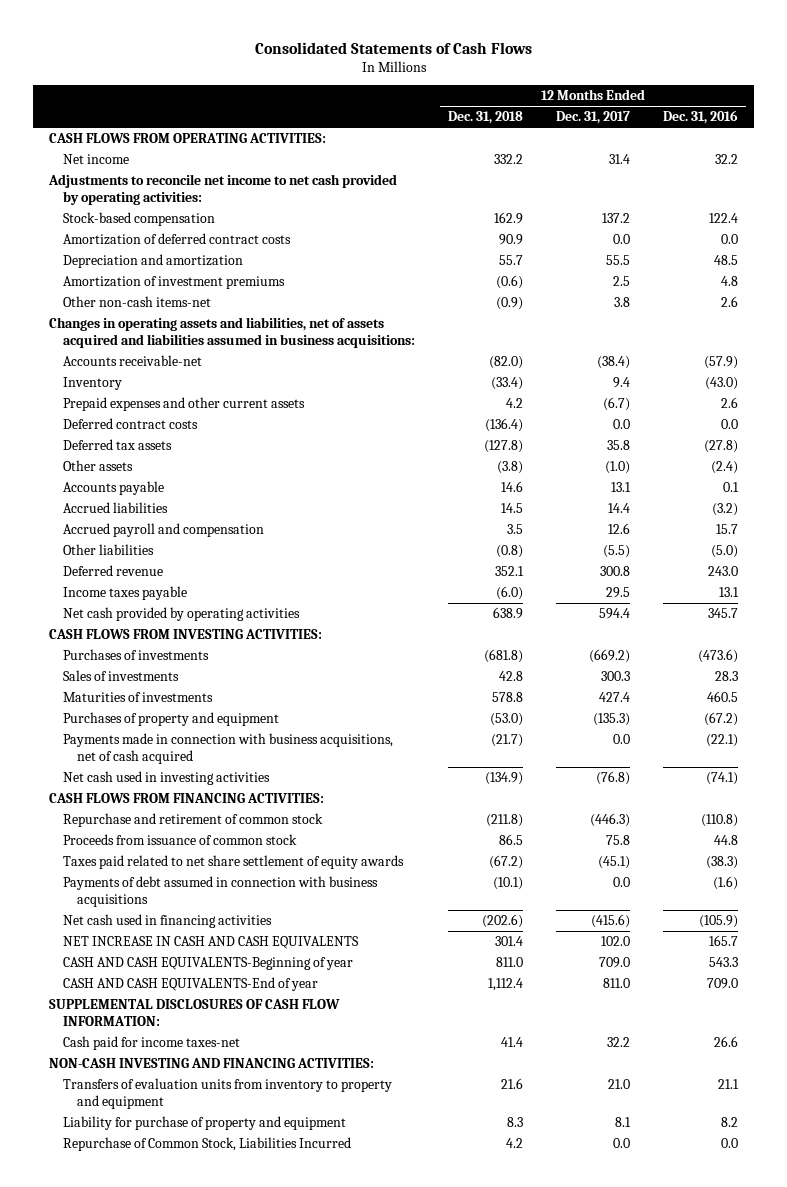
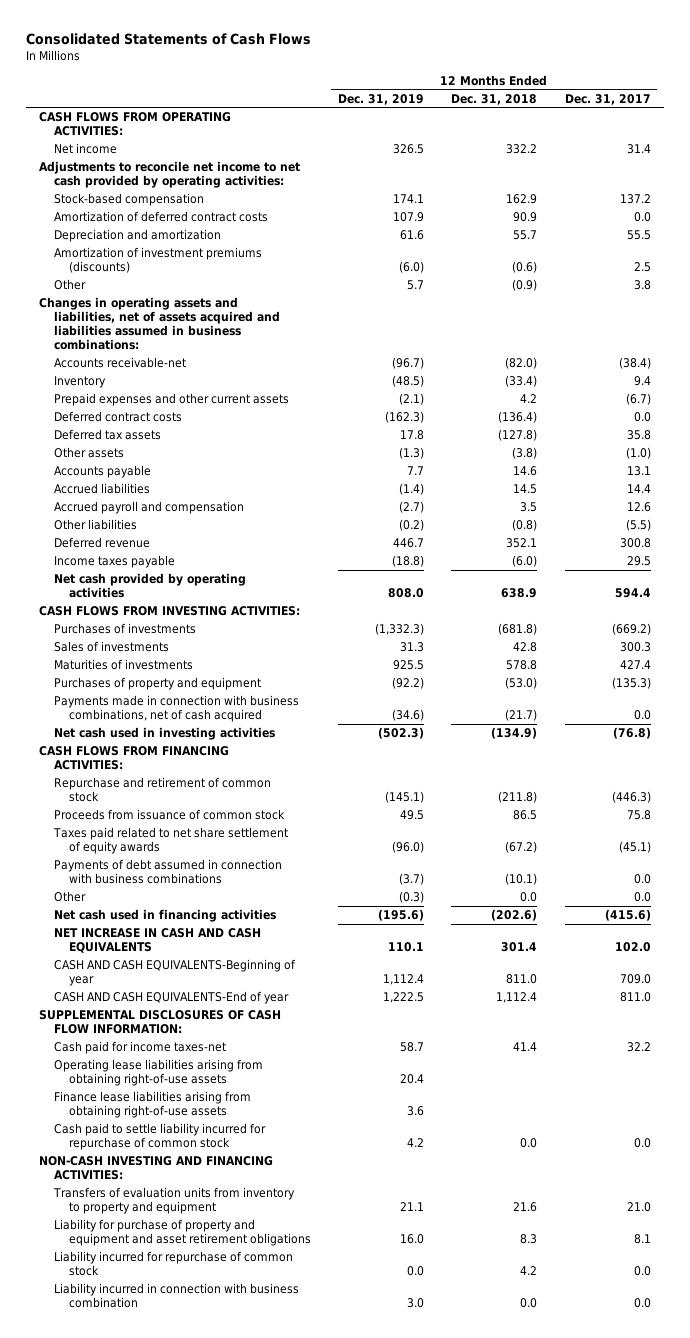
[662,110,738,125] Dec. 31, 2016 -> none
none -> [338,93,425,105] Dec. 31, 2019
[62,276,285,290] Amortization of investment premiums -> [54,247,263,274] Amortization of investment premiums (discounts)
[62,296,211,308] Other non-cash items-net -> [54,279,87,291] Other
[49,317,415,348] Changes in operating assets and liabilities, net of assets acquired and liabilities assumed in business acquisitions: -> [39,297,281,351] Changes in operating assets and liabilities, net of assets acquired and liabilities assumed in business combinations:
[62,733,393,764] Payments made in connection with business acquisitions, net of cash acquired -> [54,695,300,723] Payments made in connection with business combinations, net of cash acquired
[62,876,378,907] Payments of debt assumed in connection with business acquisitions -> [54,859,283,885] Payments of debt assumed in connection with business combinations
none -> [54,891,87,903] Other
none -> [54,1059,264,1087] Operating lease liabilities arising from obtaining right-of-use assets
none -> [54,1091,252,1119] Finance lease liabilities arising from obtaining right-of-use assets
none -> [54,1123,267,1151] Cash paid to settle liability incurred for repurchase of common stock
[62,1116,346,1131] Liability for purchase of property and equipment -> [54,1219,311,1247] Liability for purchase of property and equipment and asset retirement obligations
[62,1137,351,1152] Repurchase of Common Stock, Liabilities Incurred -> [54,1251,294,1277] Liability incurred for repurchase of common stock
none -> [54,1283,300,1309] Liability incurred in connection with business combination

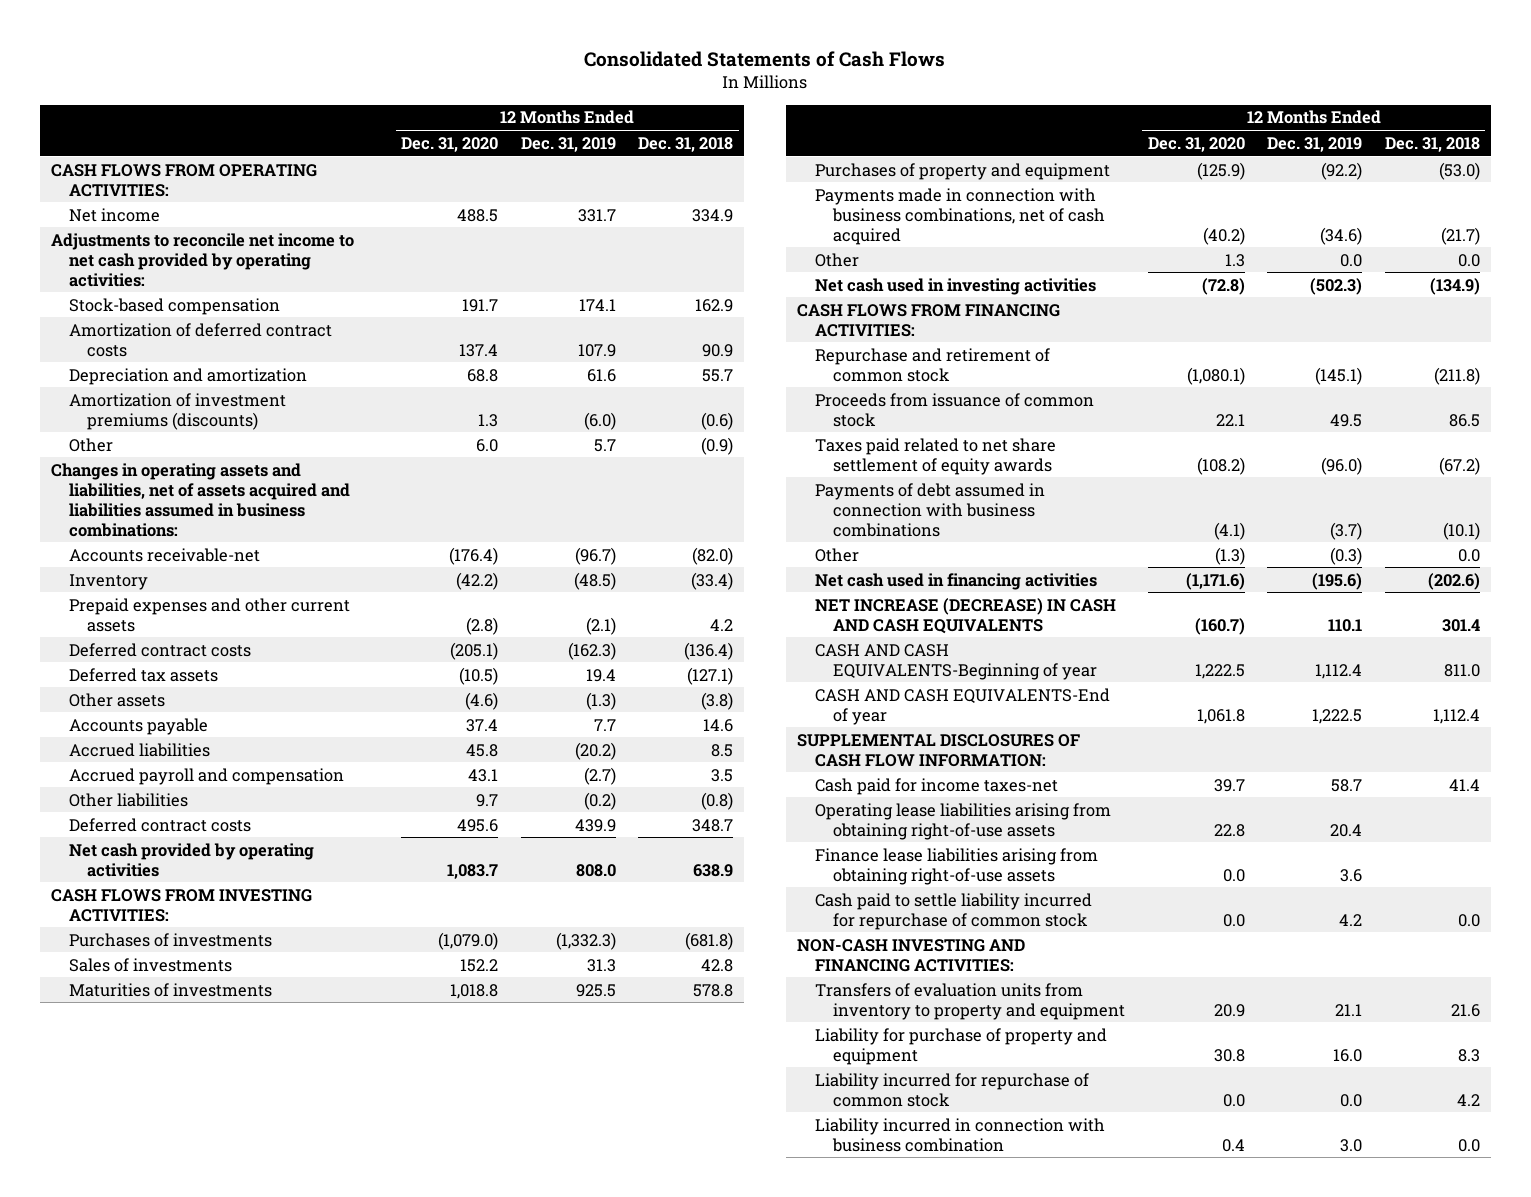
[564,93,651,105] Dec. 31, 2017 -> none
none -> [401,136,499,152] Dec. 31, 2020
[393,144,425,155] 326.5 -> [577,208,616,222] 331.7
[506,144,538,155] 332.2 -> [692,208,734,222] 334.9
[400,430,425,441] 17.8 -> [585,668,616,682] 19.4
[498,429,538,442] (127.8) -> [687,666,734,685] (127.1)
[399,483,425,496] (1.4) -> [574,741,616,760] (20.2)
[513,484,538,495] 14.5 -> [711,743,734,757] 8.5
[54,537,151,549] Deferred revenue -> none
[54,555,176,569] Income taxes payable -> none
none -> [68,817,251,832] Deferred contract costs
none -> [815,252,860,267] Other
[54,928,262,954] NET INCREASE IN CASH AND CASH EQUIVALENTS -> [815,597,1117,634] NET INCREASE (DECREASE) IN CASH AND CASH EQUIVALENTS
[54,1219,311,1247] Liability for purchase of property and equipment and asset retirement obligations -> [815,1027,1108,1065] Liability for purchase of property and equipment

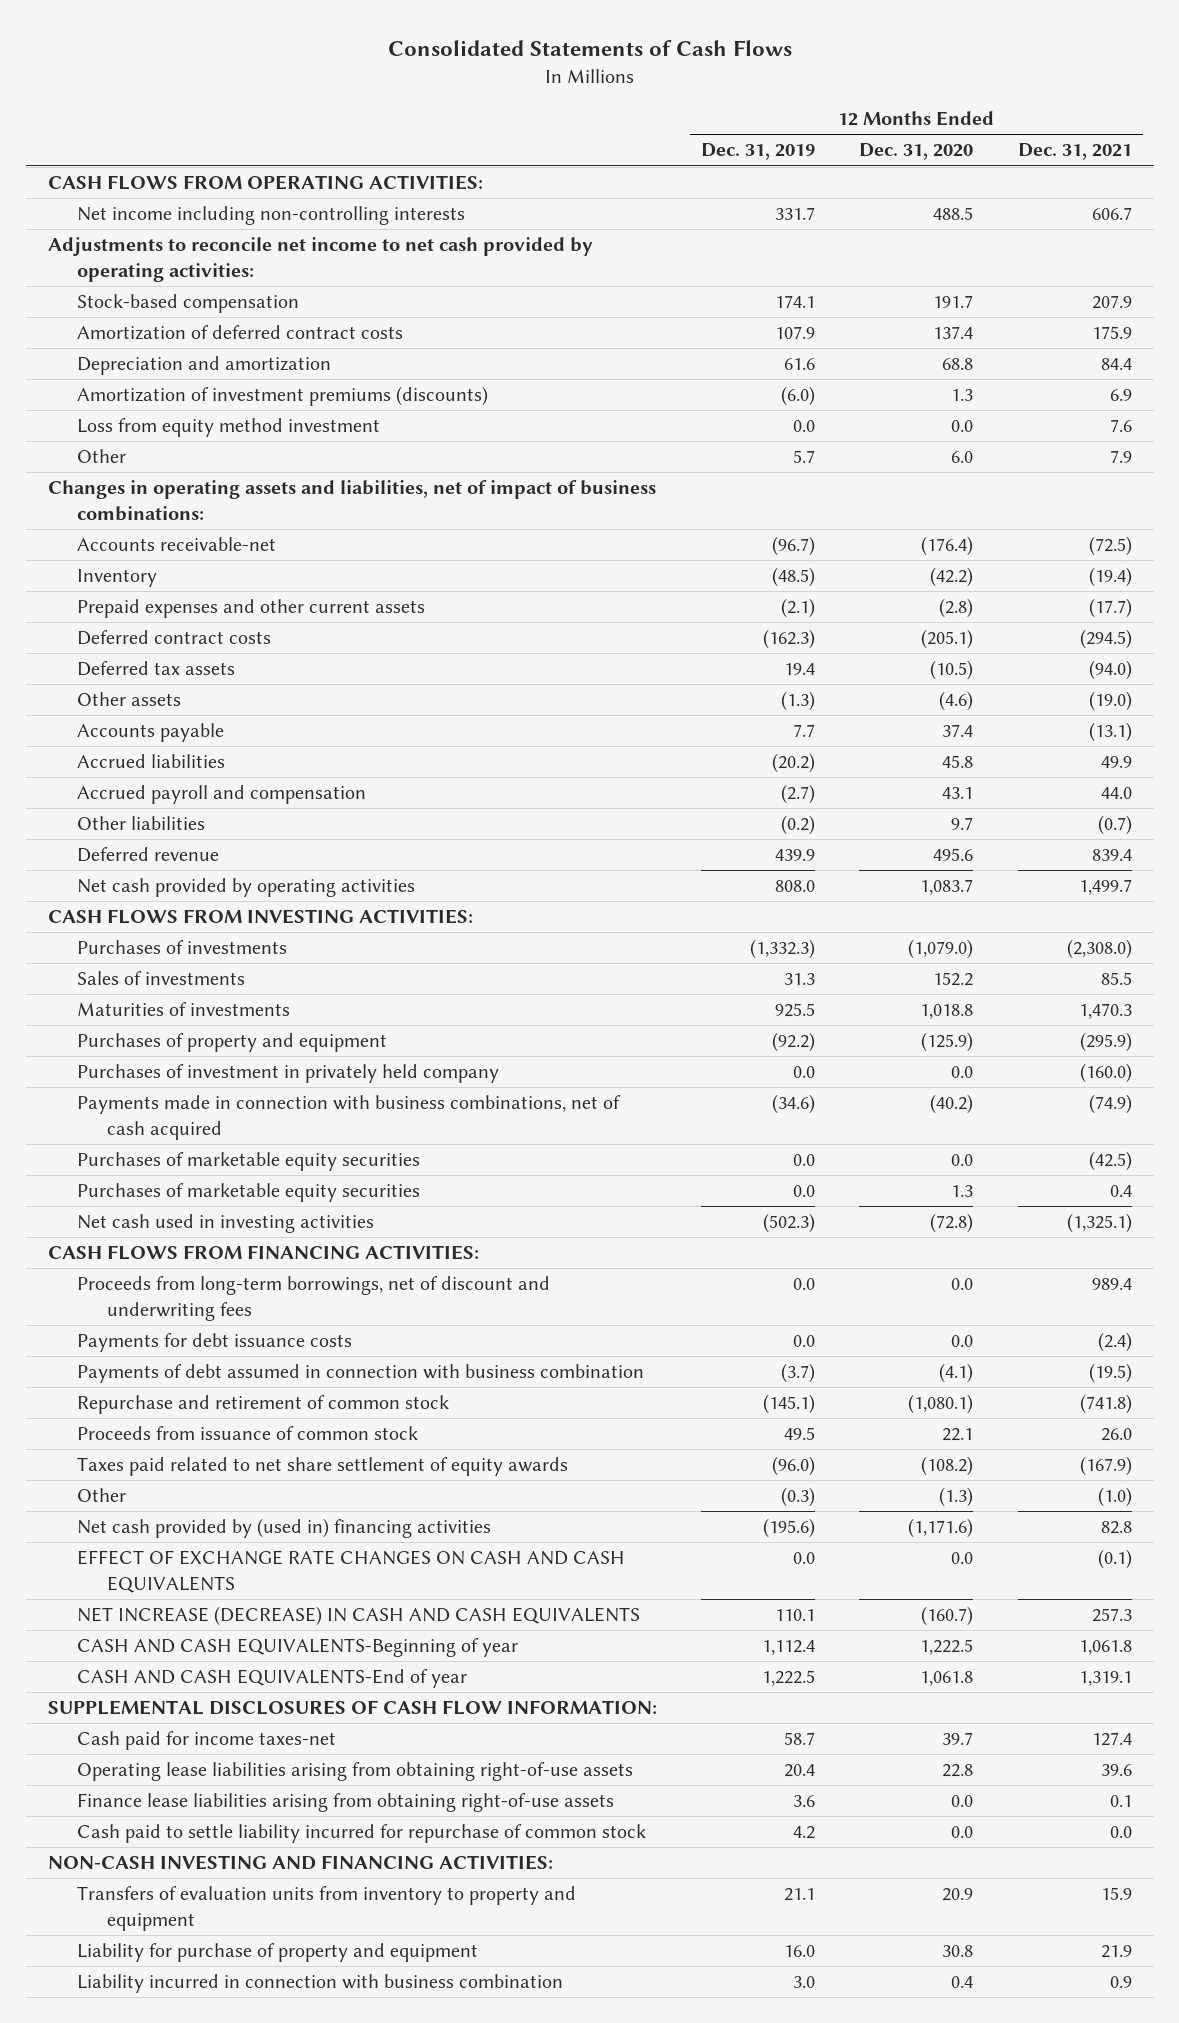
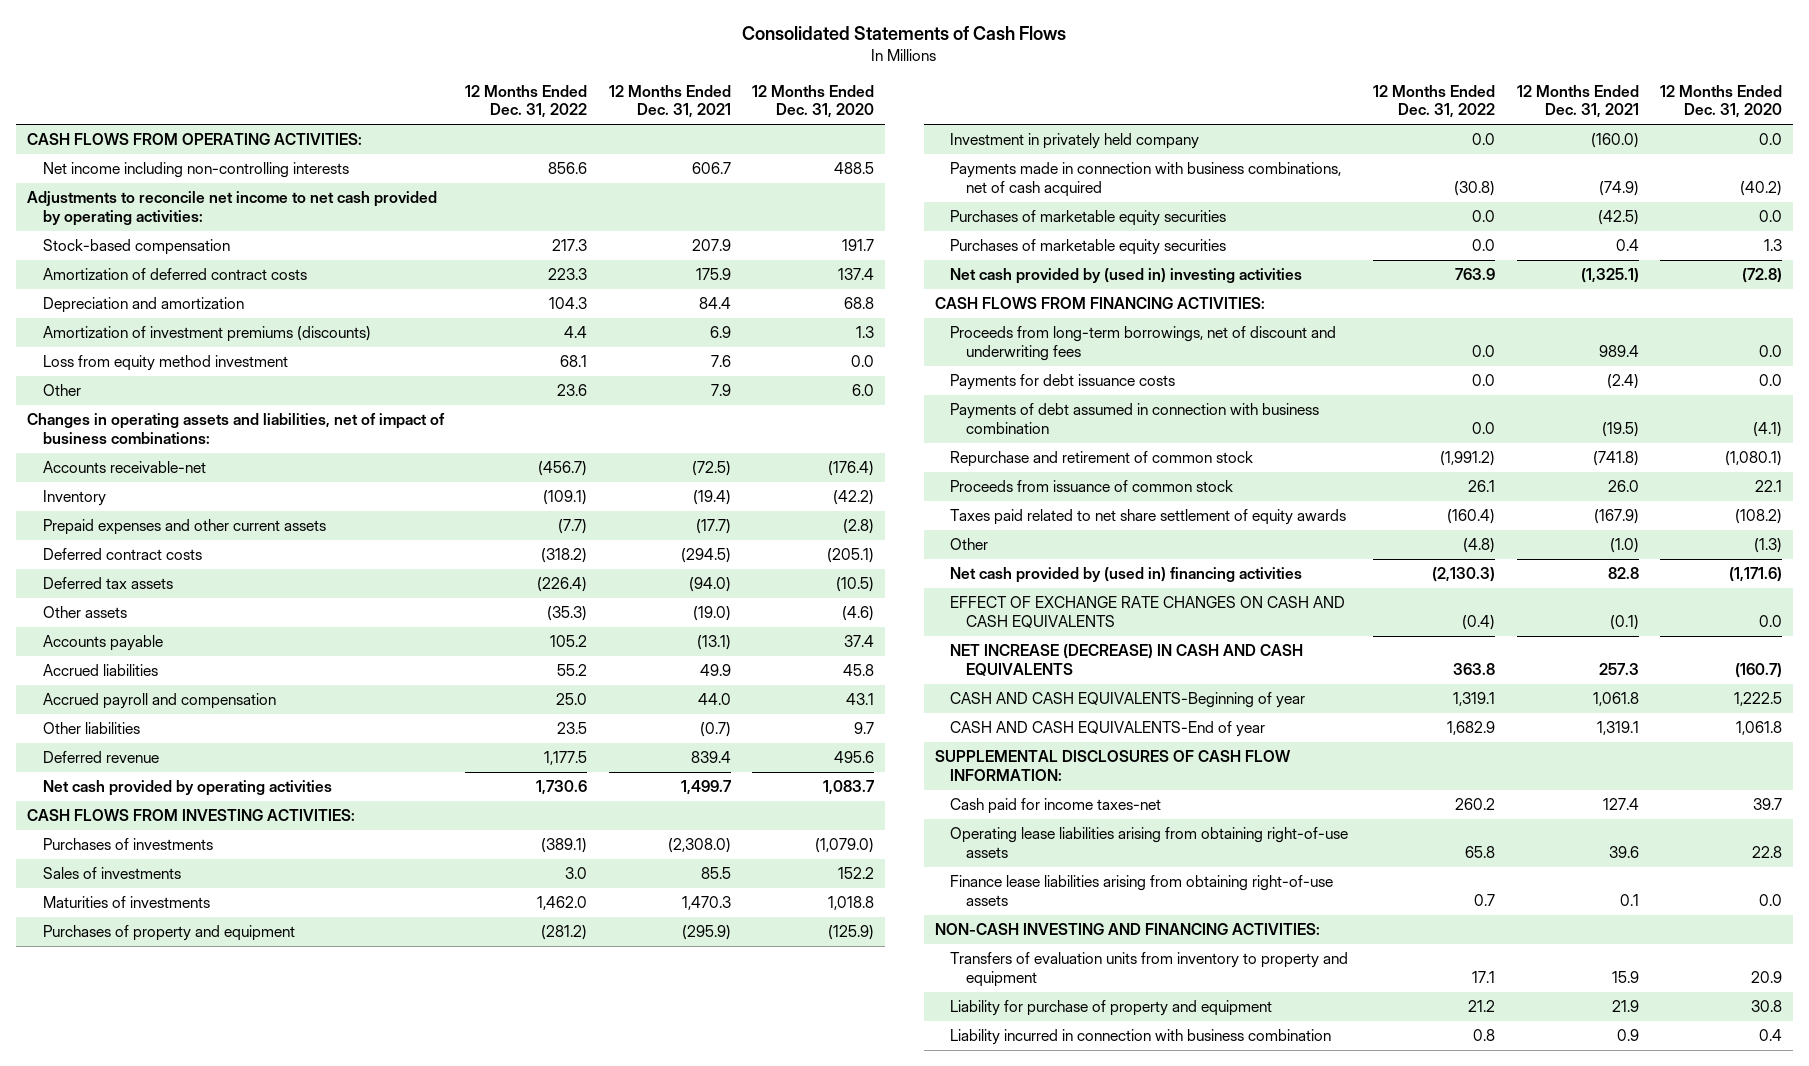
[701,143,816,161] Dec. 31, 2019 -> none
none -> [465,84,588,119] 12 Months Ended Dec. 31, 2022
[77,1064,500,1084] Purchases of investment in privately held company -> [950,132,1200,149] Investment in privately held company
[77,1214,375,1234] Net cash used in investing activities -> [950,267,1303,284] Net cash provided by (used in) investing activities
[77,1824,647,1844] Cash paid to settle liability incurred for repurchase of common stock -> none

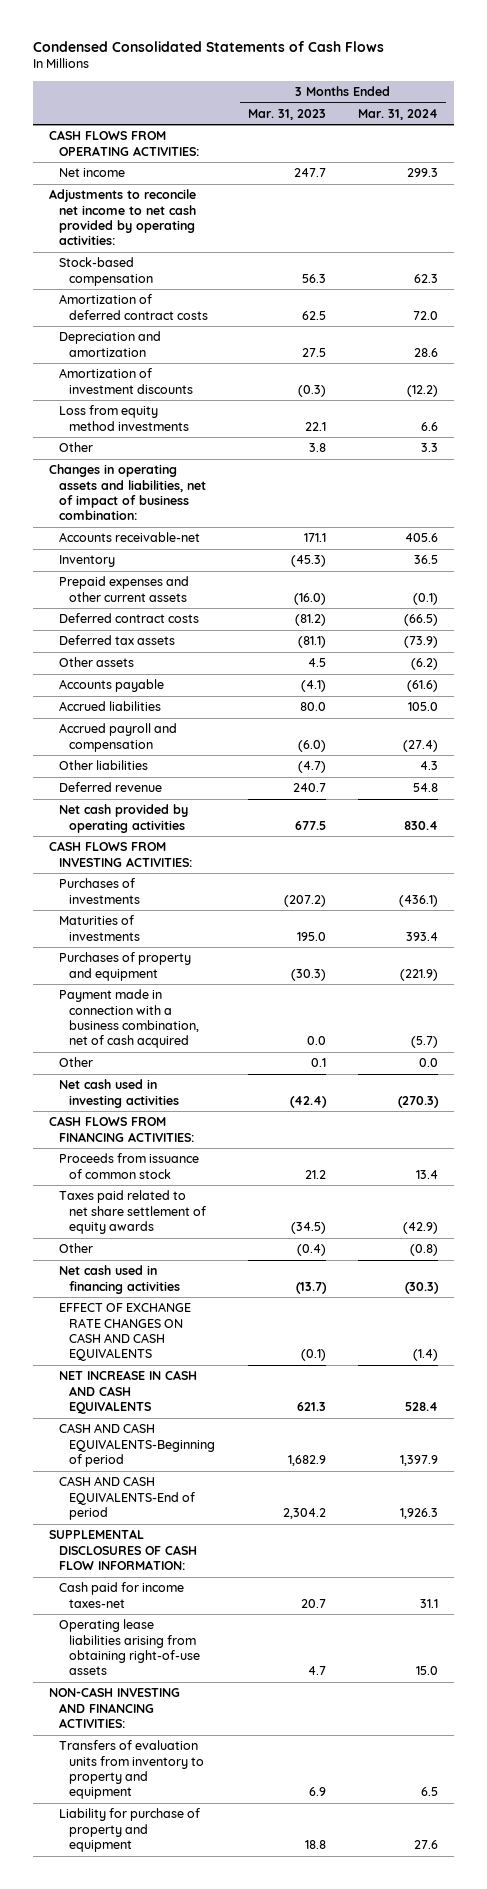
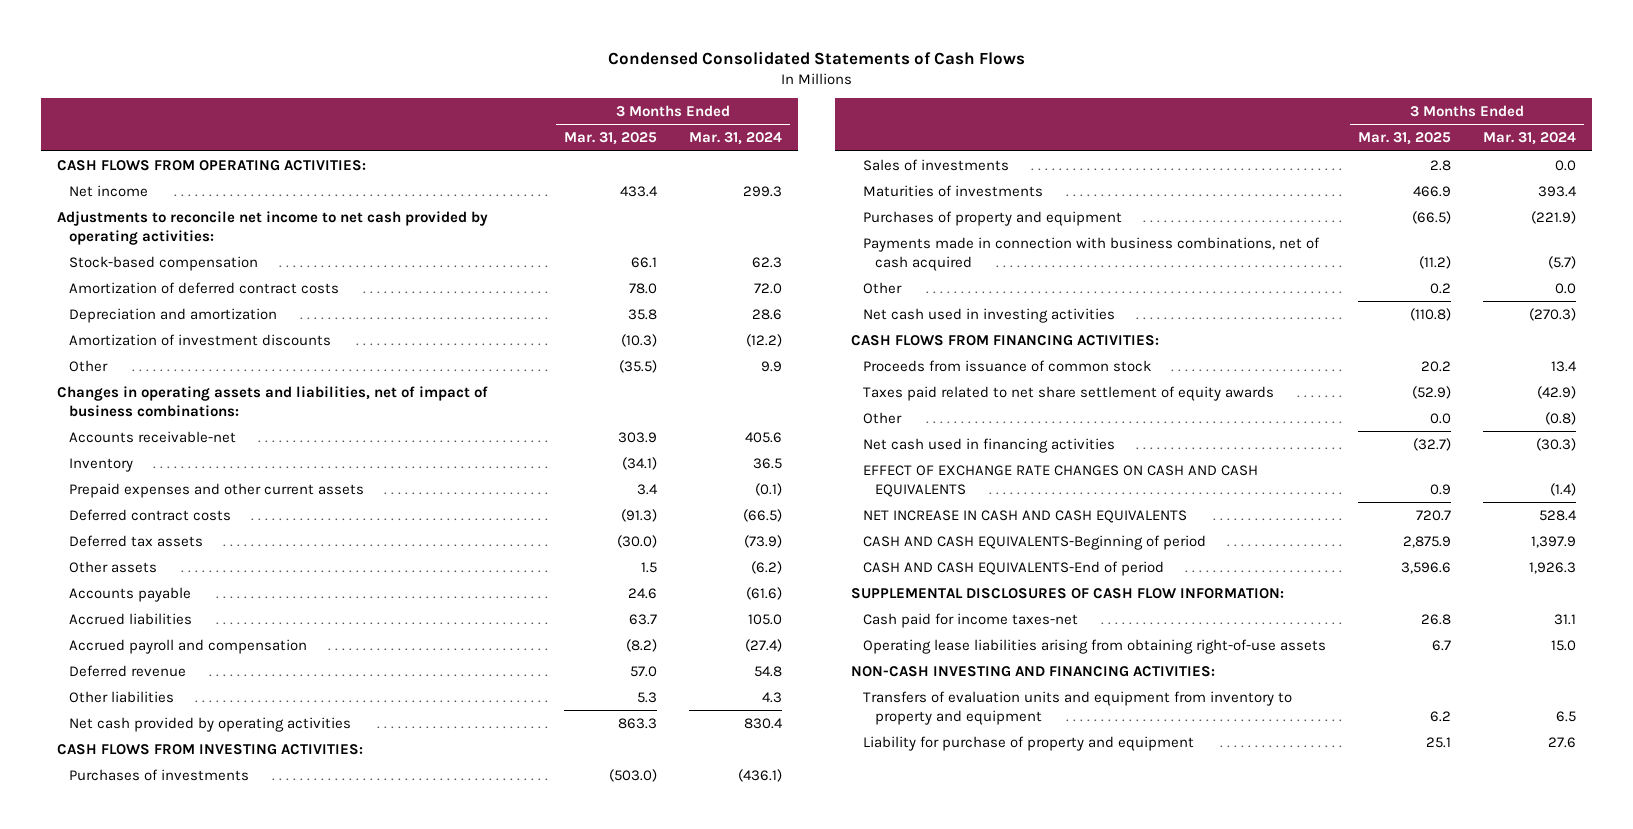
[247,108,326,120] Mar. 31, 2023 -> none
none -> [563,132,657,146] Mar. 31, 2025
[59,405,190,431] Loss from equity method investments -> none
[421,443,439,453] 3.3 -> [761,360,783,372] 9.9
[49,464,207,521] Changes in operating assets and liabilities, net of impact of business combination: -> [56,385,488,417] Changes in operating assets and liabilities, net of impact of business combinations:
[59,760,149,771] Other liabilities -> [68,690,174,703] Other liabilities
none -> [863,158,1010,171] Sales of investments
[59,989,200,1049] Payment made in connection with a business combination, net of cash acquired -> [863,236,1321,271] Payments made in connection with business combinations, net of cash acquired
[59,1740,205,1800] Transfers of evaluation units from inventory to property and equipment -> [863,690,1293,725] Transfers of evaluation units and equipment from inventory to property and equipment

